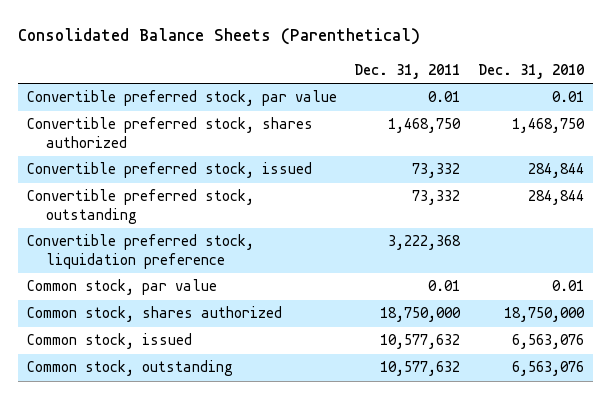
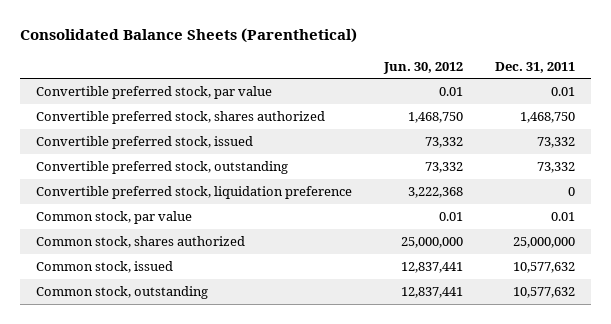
[477,63,584,79] Dec. 31, 2010 -> none
none -> [382,61,463,74] Jun. 30, 2012
[388,235,462,251] 3,222,368 -> [567,187,575,197] 0
[380,307,462,323] 18,750,000 -> [512,237,575,249] 25,000,000

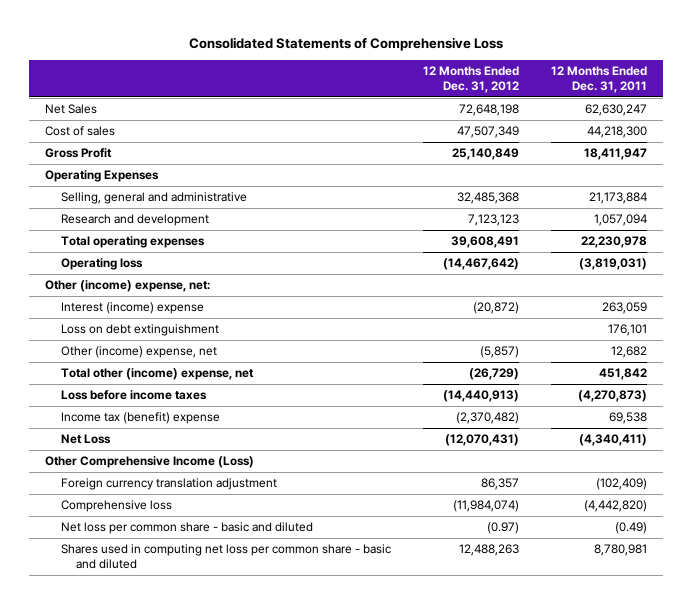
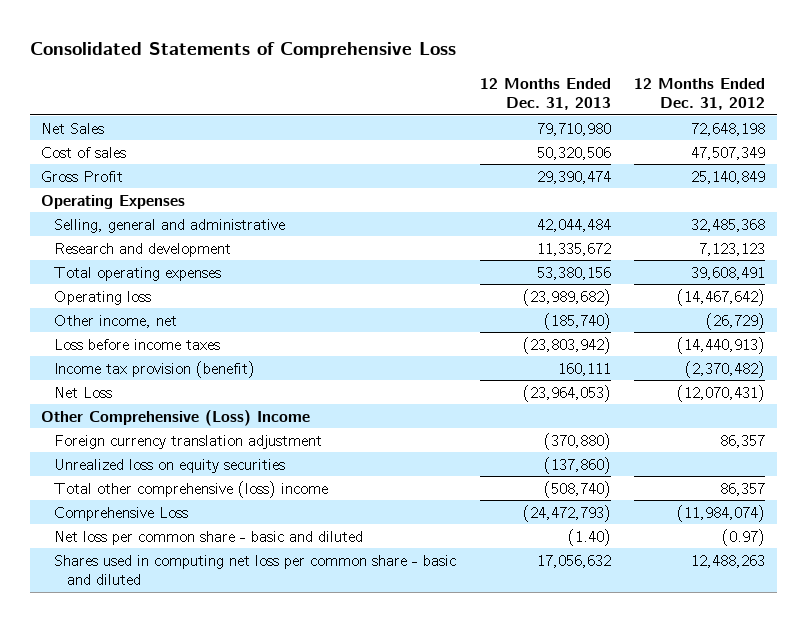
[551,65,648,93] 12 Months Ended Dec. 31, 2011 -> none
none -> [479,77,611,111] 12 Months Ended Dec. 31, 2013
[45,280,211,293] Other (income) expense, net: -> none
[60,302,204,315] Interest (income) expense -> none
[60,324,219,337] Loss on debt extinguishment -> none
[60,346,217,359] Other (income) expense, net -> none
[60,368,254,381] Total other (income) expense, net -> [54,314,178,328] Other income, net
[60,412,220,425] Income tax (benefit) expense -> [54,360,256,378] Income tax provision (benefit)
[45,456,255,469] Other Comprehensive Income (Loss) -> [41,409,311,426] Other Comprehensive (Loss) Income
none -> [54,458,286,473] Unrealized loss on equity securities
none -> [54,480,329,498] Total other comprehensive (loss) income
[60,500,172,513] Comprehensive loss -> [54,506,189,521] Comprehensive Loss

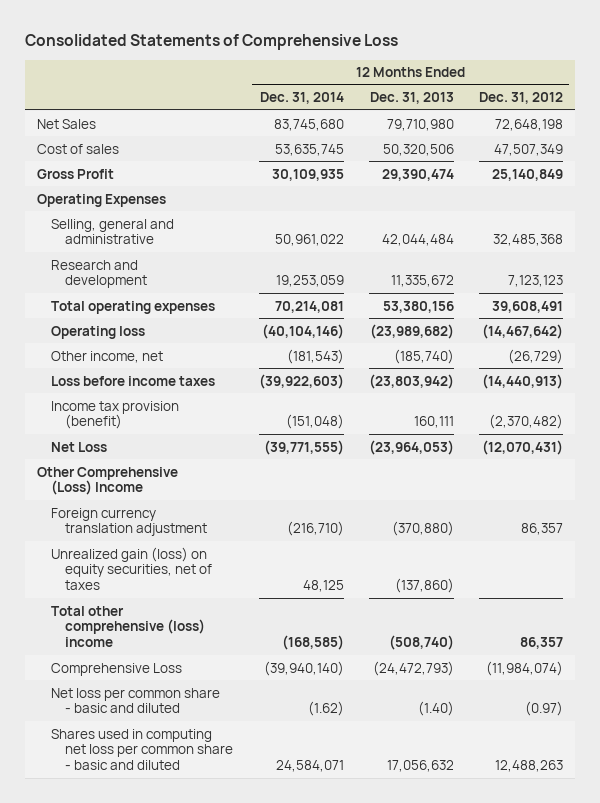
none -> [259,92,344,105] Dec. 31, 2014
[54,458,286,473] Unrealized loss on equity securities -> [51,546,213,590] Unrealized gain (loss) on equity securities, net of taxes

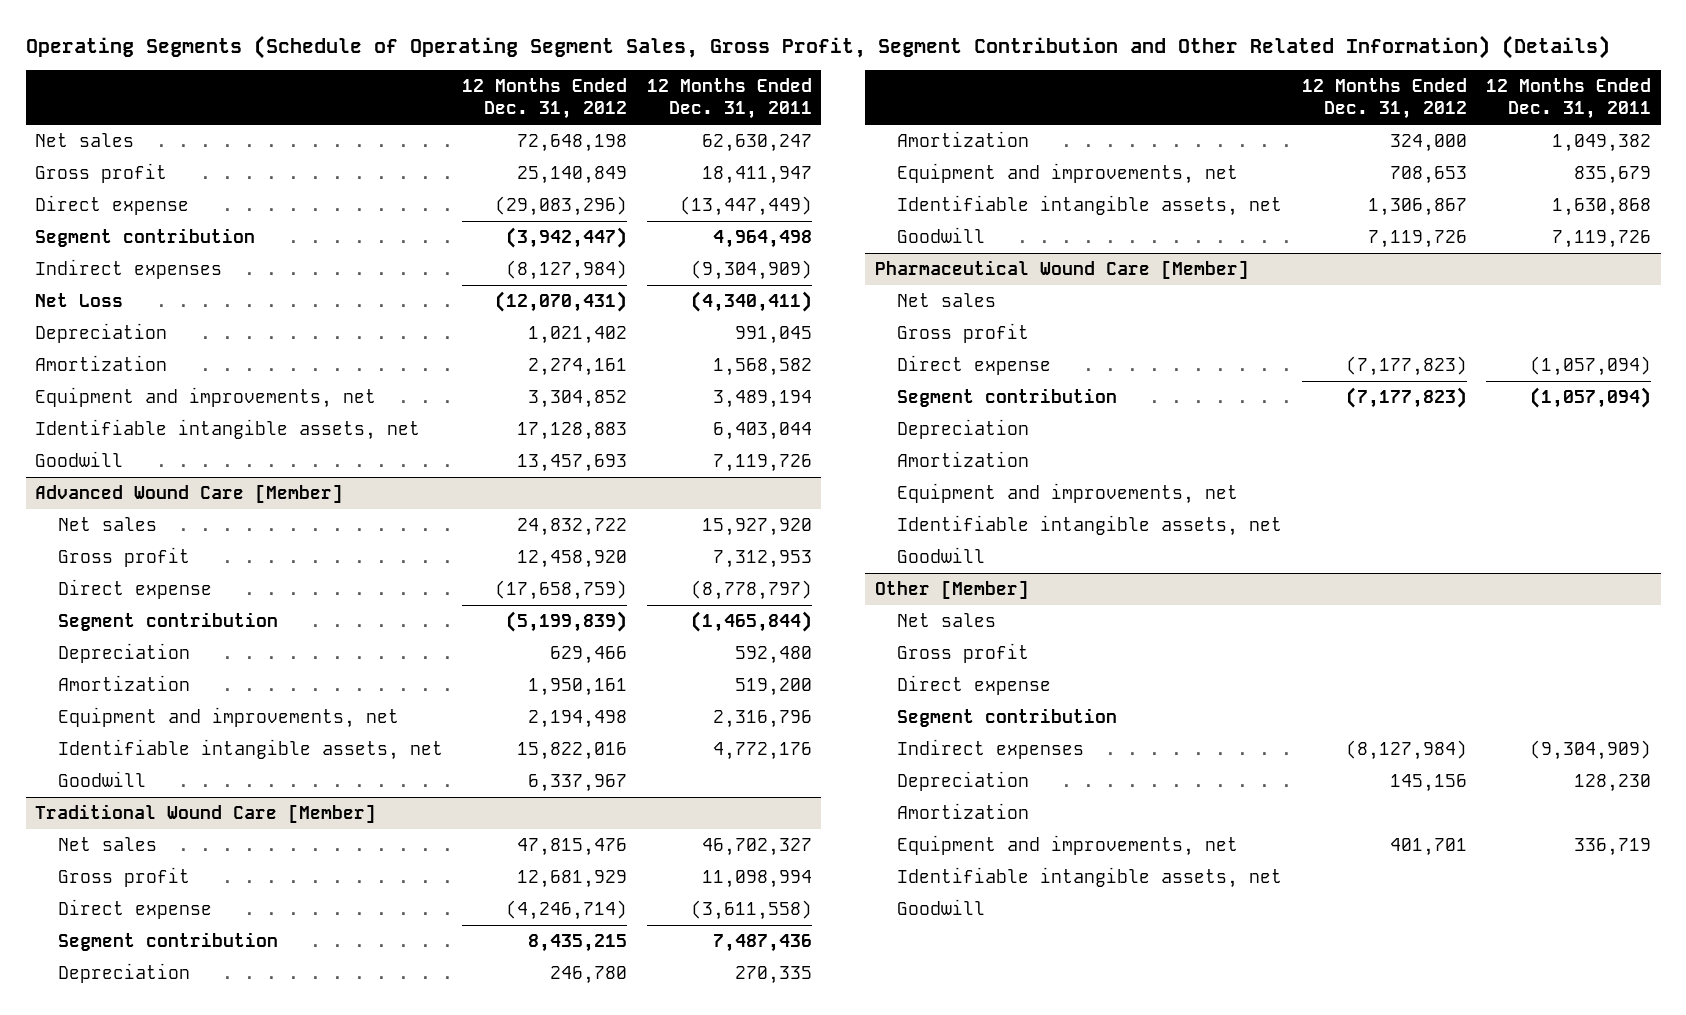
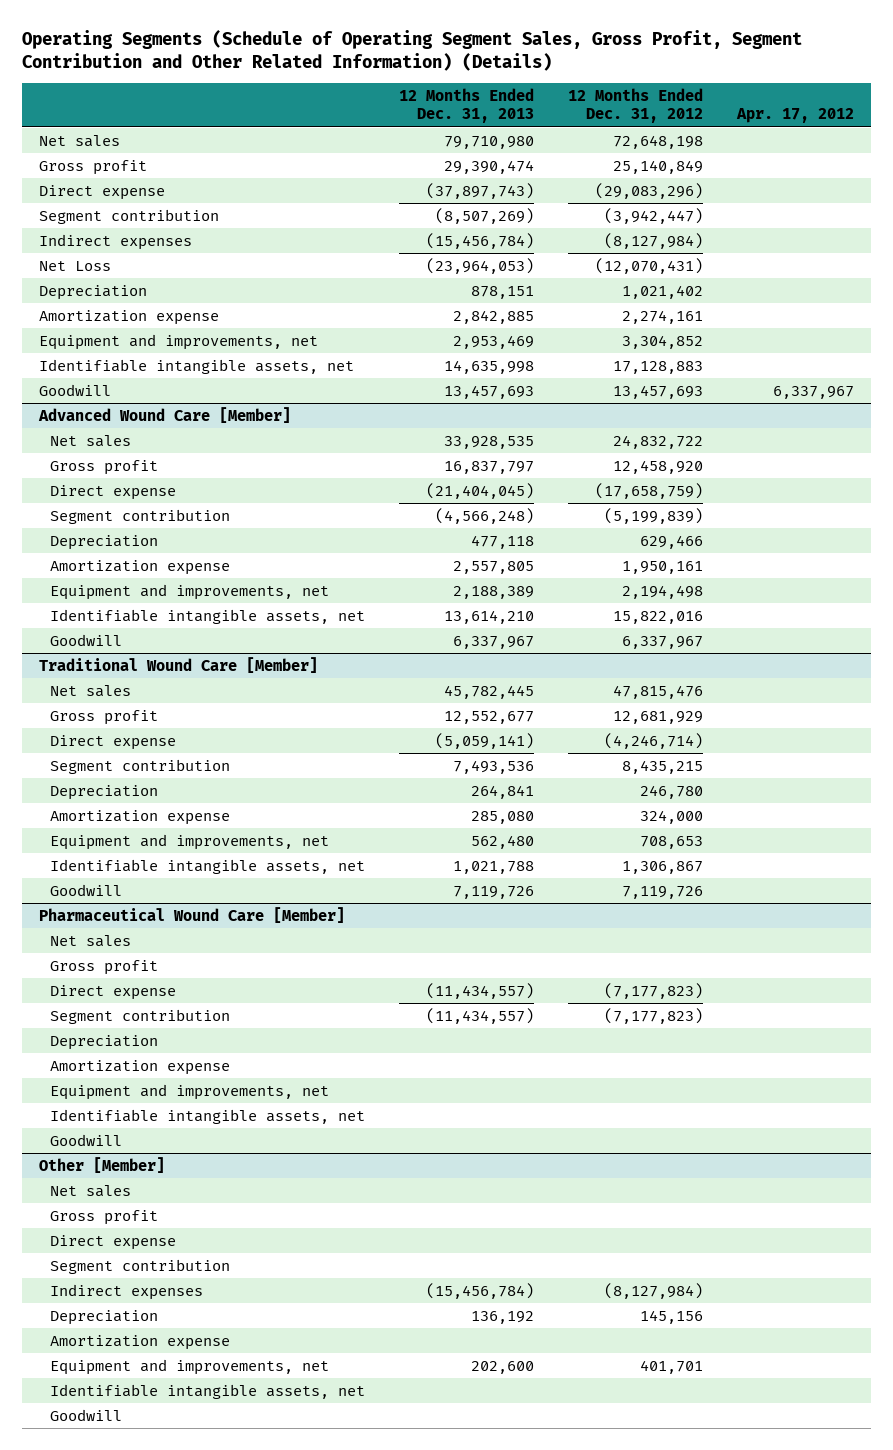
[646,78,812,120] 12 Months Ended Dec. 31, 2011 -> none
none -> [398,87,534,124] 12 Months Ended Dec. 31, 2013
none -> [735,108,854,124] Apr. 17, 2012
[35,355,168,372] Amortization -> [39,309,220,325] Amortization expense
[58,675,191,692] Amortization -> [49,559,230,575] Amortization expense
[897,131,1030,148] Amortization -> [49,809,230,825] Amortization expense
[897,451,1030,468] Amortization -> [49,1059,230,1075] Amortization expense
[897,803,1030,820] Amortization -> [49,1334,230,1350] Amortization expense

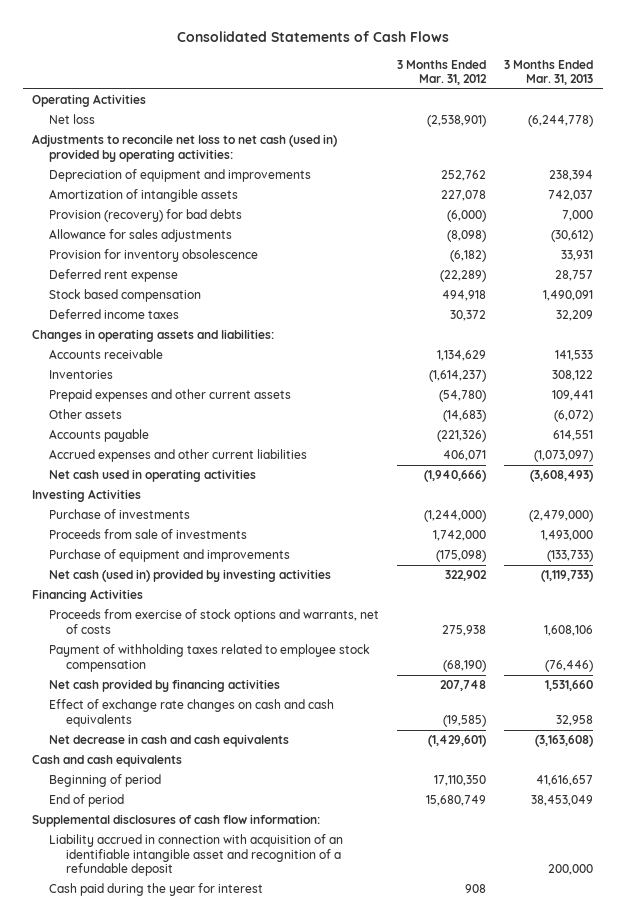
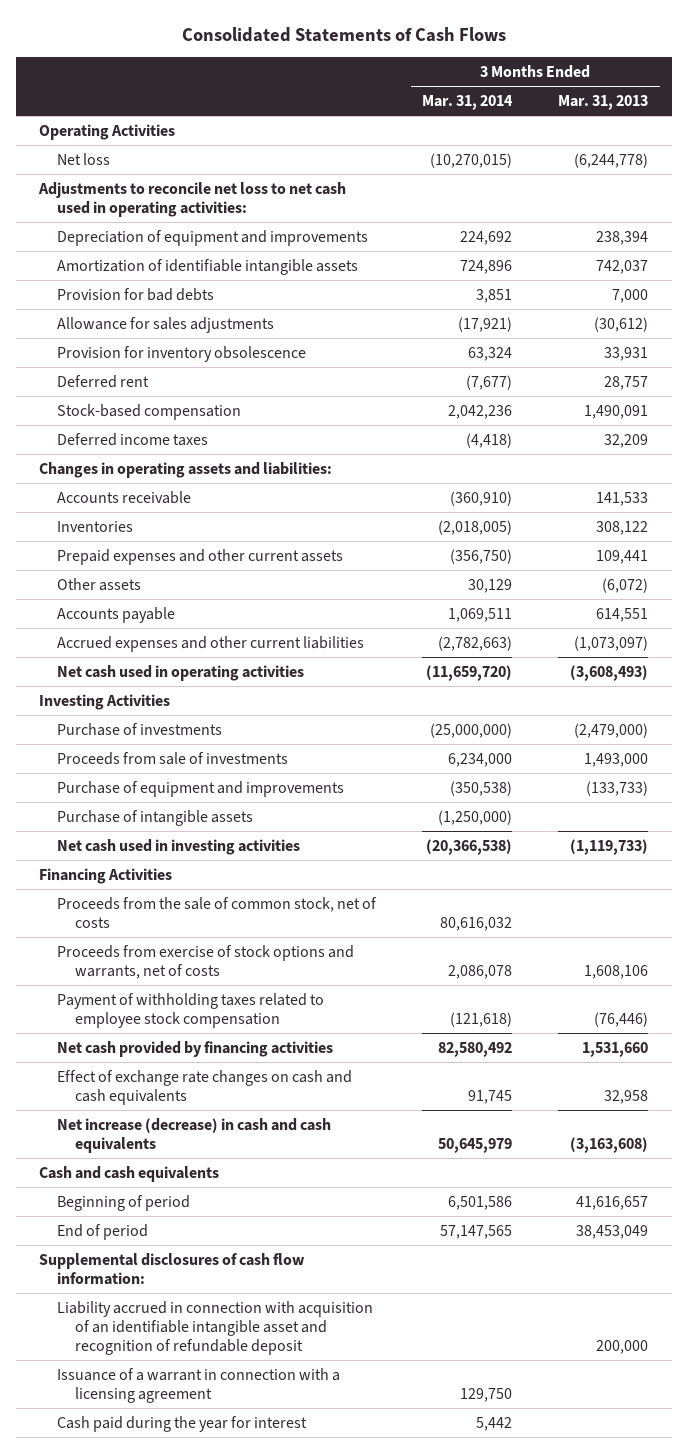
[397,59,488,86] 3 Months Ended Mar. 31, 2012 -> none
none -> [422,94,514,110] Mar. 31, 2014
[32,134,338,162] Adjustments to reconcile net loss to net cash (used in) provided by operating activities: -> [38,181,347,218] Adjustments to reconcile net loss to net cash used in operating activities:
[48,189,238,203] Amortization of intangible assets -> [56,258,358,275] Amortization of identifiable intangible assets
[48,209,242,223] Provision (recovery) for bad debts -> [56,287,214,301] Provision for bad debts
[48,269,178,283] Deferred rent expense -> [56,374,149,388] Deferred rent
[48,289,201,303] Stock based compensation -> [56,403,241,420] Stock-based compensation
none -> [56,809,253,826] Purchase of intangible assets
[48,569,331,583] Net cash (used in) provided by investing activities -> [56,838,300,855] Net cash used in investing activities
none -> [56,896,377,929] Proceeds from the sale of common stock, net of costs
[48,734,289,748] Net decrease in cash and cash equivalents -> [56,1117,331,1154] Net increase (decrease) in cash and cash equivalents
[48,834,343,877] Liability accrued in connection with acquisition of an identifiable intangible asset and recognition of a refundable deposit -> [56,1300,373,1356] Liability accrued in connection with acquisition of an identifiable intangible asset and recognition of refundable deposit
none -> [56,1367,340,1404] Issuance of a warrant in connection with a licensing agreement

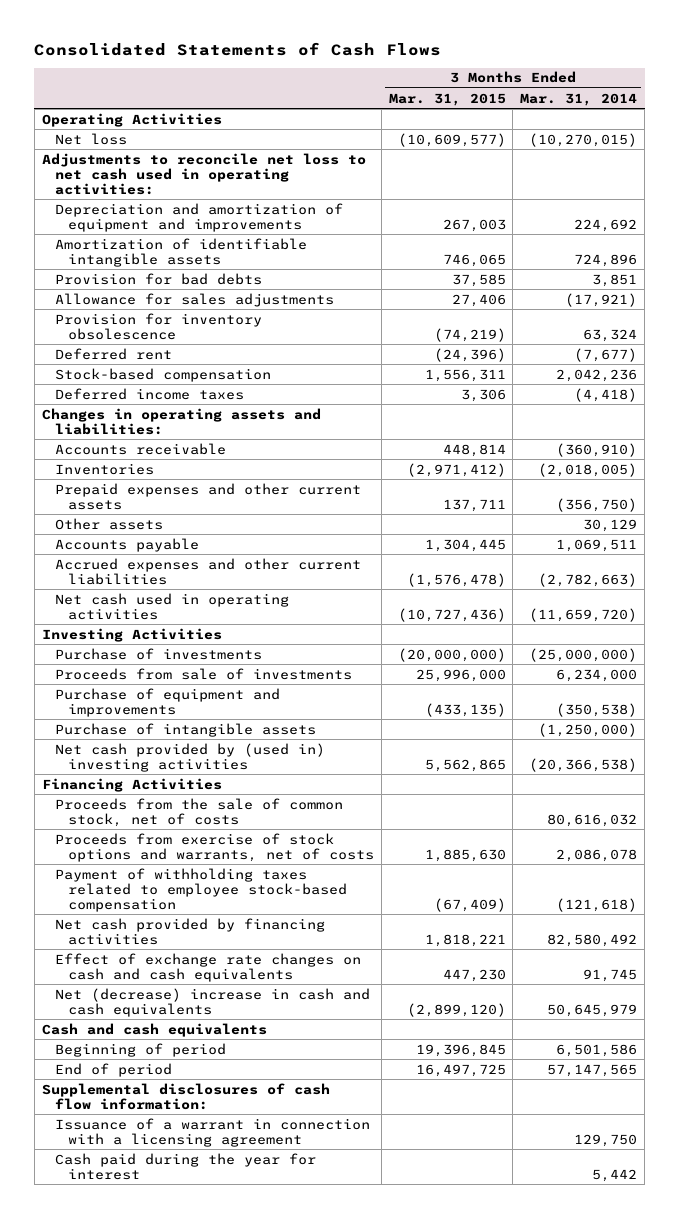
[558,94,649,110] Mar. 31, 2013 -> none
none -> [388,92,506,106] Mar. 31, 2015
[56,229,368,246] Depreciation of equipment and improvements -> [54,202,343,232] Depreciation and amortization of equipment and improvements
[56,838,300,855] Net cash used in investing activities -> [54,742,325,772] Net cash provided by (used in) investing activities
[56,992,324,1029] Payment of withholding taxes related to employee stock compensation -> [54,867,347,912] Payment of withholding taxes related to employee stock-based compensation
[56,1117,331,1154] Net increase (decrease) in cash and cash equivalents -> [54,987,370,1017] Net (decrease) increase in cash and cash equivalents
[56,1300,373,1356] Liability accrued in connection with acquisition of an identifiable intangible asset and recognition of refundable deposit -> none

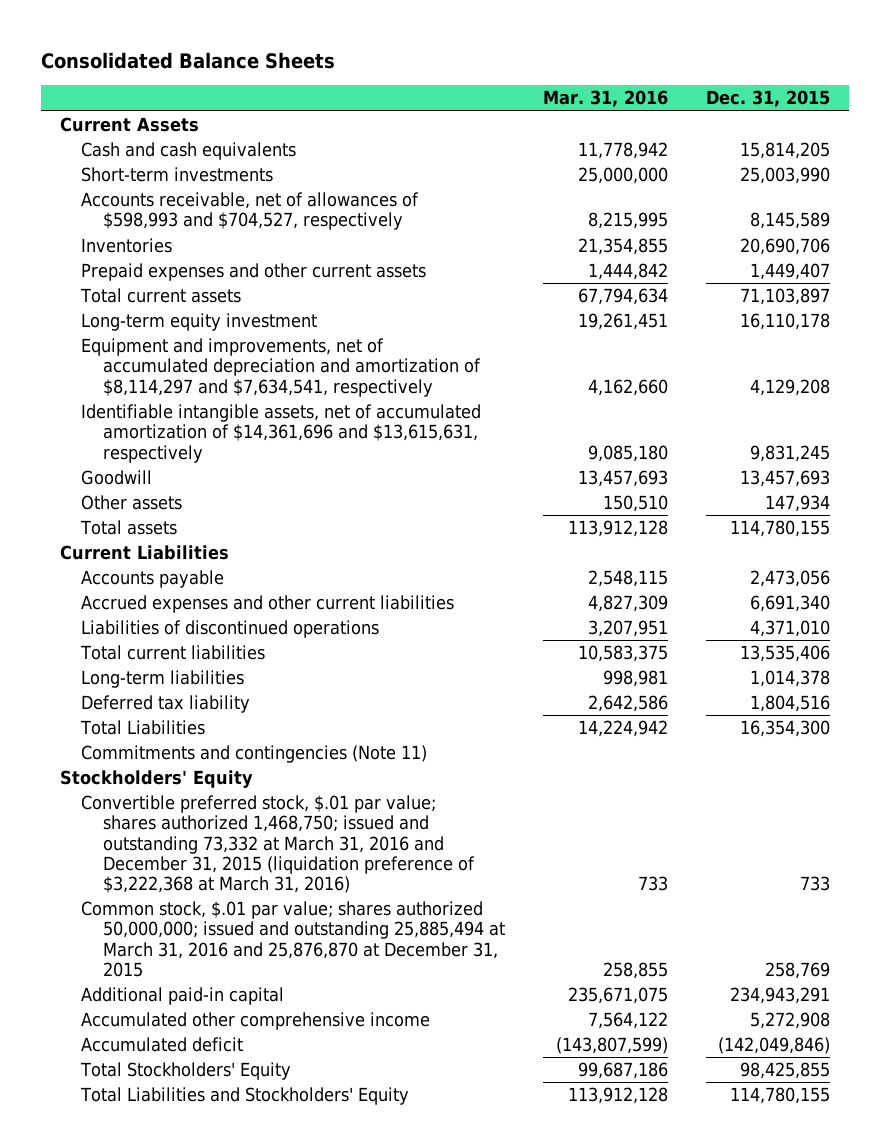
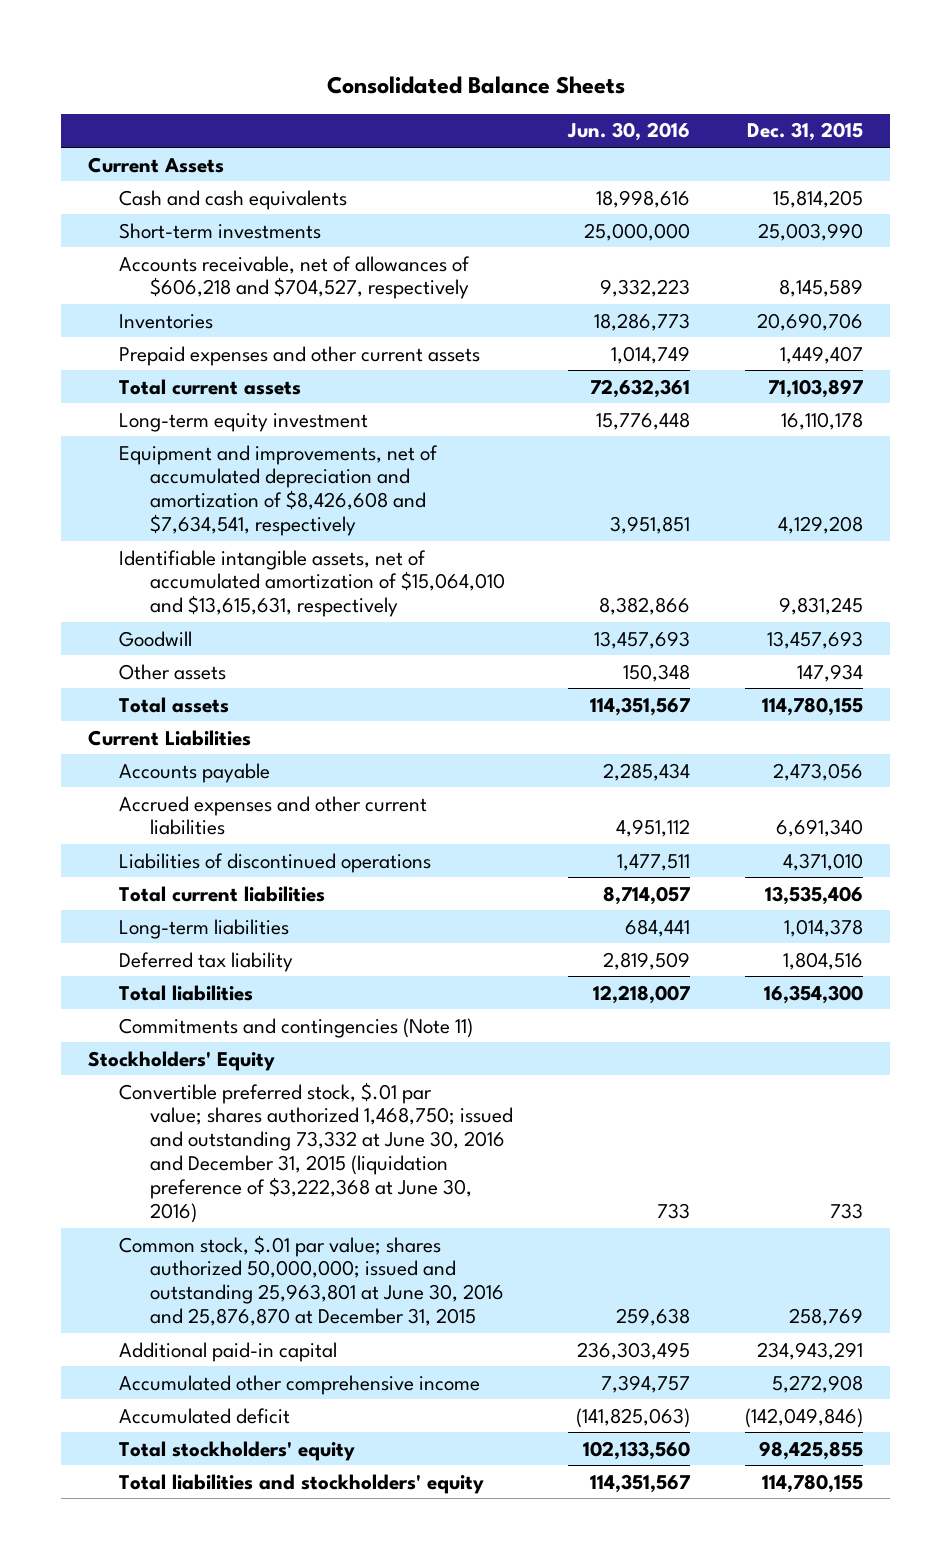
[542,90,668,108] Mar. 31, 2016 -> none
none -> [566,122,690,142] Jun. 30, 2016
[81,192,420,231] Accounts receivable, net of allowances of $598,993 and $704,527, respectively -> [119,255,471,300] Accounts receivable, net of allowances of $606,218 and $704,527, respectively
[81,338,481,397] Equipment and improvements, net of accumulated depreciation and amortization of $8,114,297 and $7,634,541, respectively -> [119,444,439,537] Equipment and improvements, net of accumulated depreciation and amortization of $8,426,608 and $7,634,541, respectively
[81,404,482,463] Identifiable intangible assets, net of accumulated amortization of $14,361,696 and $13,615,631, respectively -> [119,549,506,618] Identifiable intangible assets, net of accumulated amortization of $15,064,010 and $13,615,631, respectively
[80,720,206,736] Total Liabilities -> [119,984,254,1001] Total liabilities
[81,795,475,894] Convertible preferred stock, $.01 par value; shares authorized 1,468,750; issued and outstanding 73,332 at March 31, 2016 and December 31, 2015 (liquidation preference of $3,222,368 at March 31, 2016) -> [119,1081,514,1224] Convertible preferred stock, $.01 par value; shares authorized 1,468,750; issued and outstanding 73,332 at June 30, 2016 and December 31, 2015 (liquidation preference of $3,222,368 at June 30, 2016)
[81,901,505,977] Common stock, $.01 par value; shares authorized 50,000,000; issued and outstanding 25,885,494 at March 31, 2016 and 25,876,870 at December 31, 2015 -> [119,1234,505,1327] Common stock, $.01 par value; shares authorized 50,000,000; issued and outstanding 25,963,801 at June 30, 2016 and 25,876,870 at December 31, 2015
[80,1062,292,1081] Total Stockholders' Equity -> [119,1440,356,1461] Total stockholders' equity
[80,1087,410,1106] Total Liabilities and Stockholders' Equity -> [119,1473,485,1494] Total liabilities and stockholders' equity

